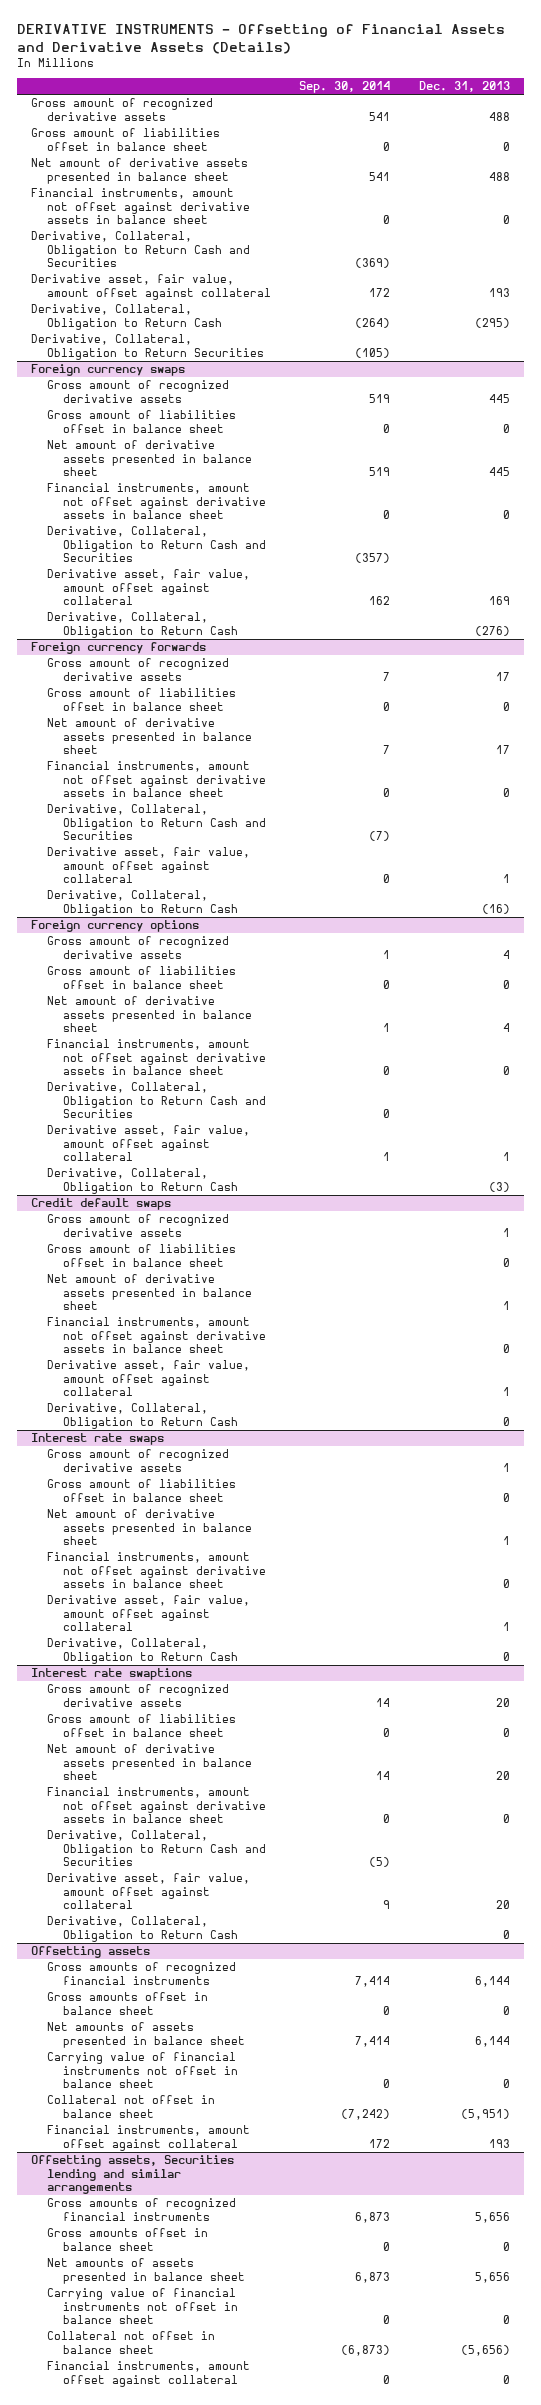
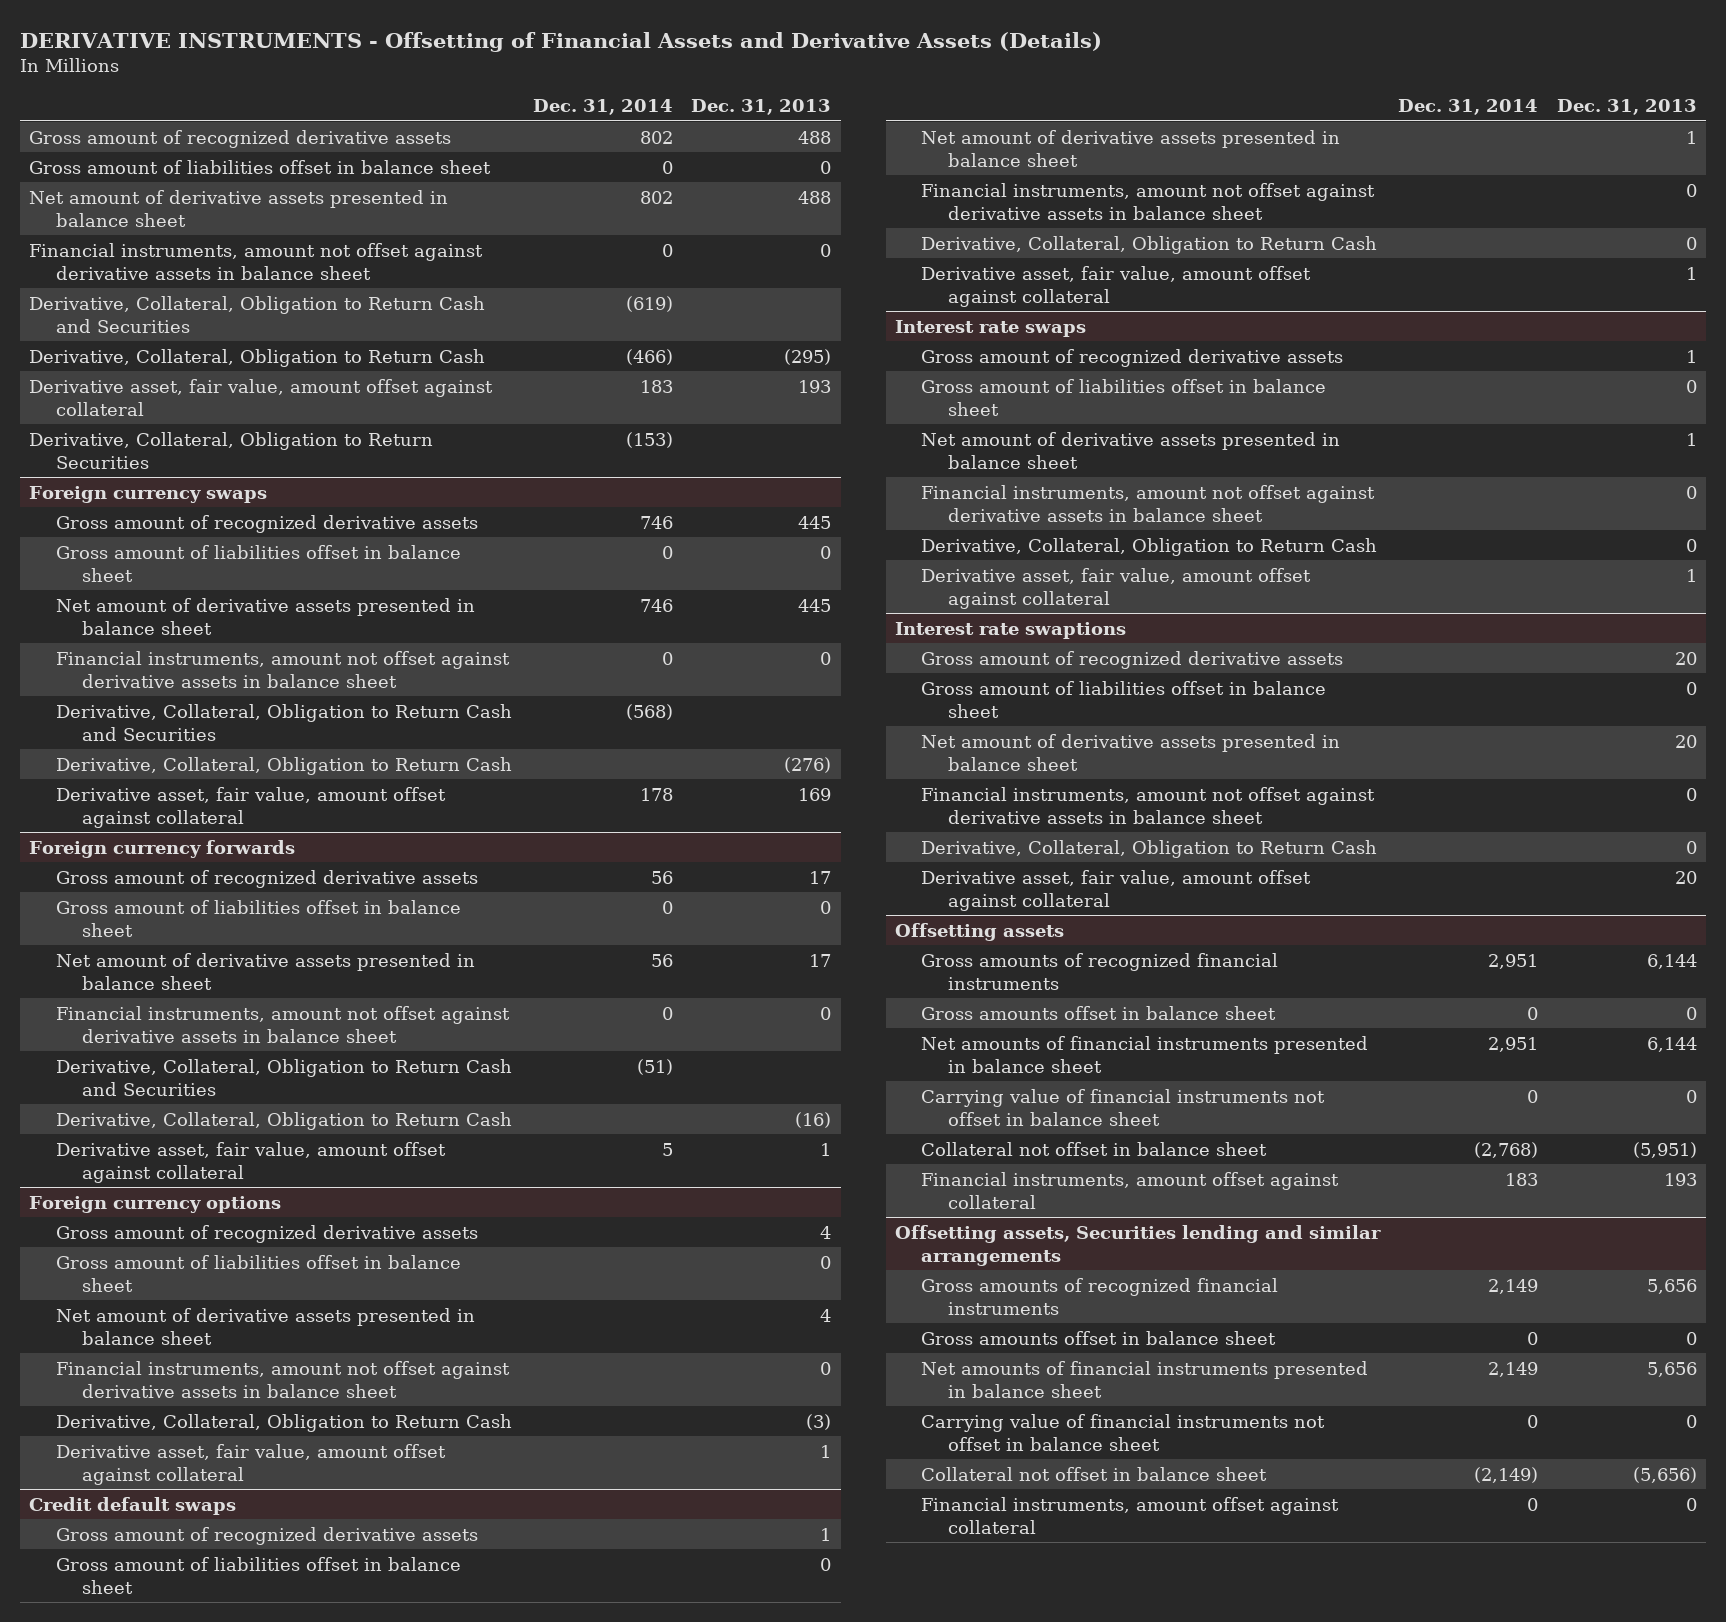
[299,81,391,94] Sep. 30, 2014 -> none
none -> [532,99,673,116] Dec. 31, 2014
[31,274,272,300] Derivative asset, fair value, amount offset against collateral -> [29,378,494,416] Derivative asset, fair value, amount offset against collateral
[47,569,251,606] Derivative asset, fair value, amount offset against collateral -> [55,786,446,828] Derivative asset, fair value, amount offset against collateral
[47,847,251,884] Derivative asset, fair value, amount offset against collateral -> [55,1141,446,1183] Derivative asset, fair value, amount offset against collateral
[47,1082,266,1119] Derivative, Collateral, Obligation to Return Cash and Securities -> none
[47,1125,251,1162] Derivative asset, fair value, amount offset against collateral -> [55,1443,446,1485] Derivative asset, fair value, amount offset against collateral
[47,1360,251,1397] Derivative asset, fair value, amount offset against collateral -> [921,265,1312,307] Derivative asset, fair value, amount offset against collateral
[47,1595,251,1632] Derivative asset, fair value, amount offset against collateral -> [921,567,1312,609] Derivative asset, fair value, amount offset against collateral
[47,1830,266,1867] Derivative, Collateral, Obligation to Return Cash and Securities -> none
[47,1873,251,1910] Derivative asset, fair value, amount offset against collateral -> [921,869,1312,911] Derivative asset, fair value, amount offset against collateral
[47,2022,245,2048] Net amounts of assets presented in balance sheet -> [921,1035,1369,1073] Net amounts of financial instruments presented in balance sheet
[47,2258,245,2284] Net amounts of assets presented in balance sheet -> [921,1360,1369,1398] Net amounts of financial instruments presented in balance sheet

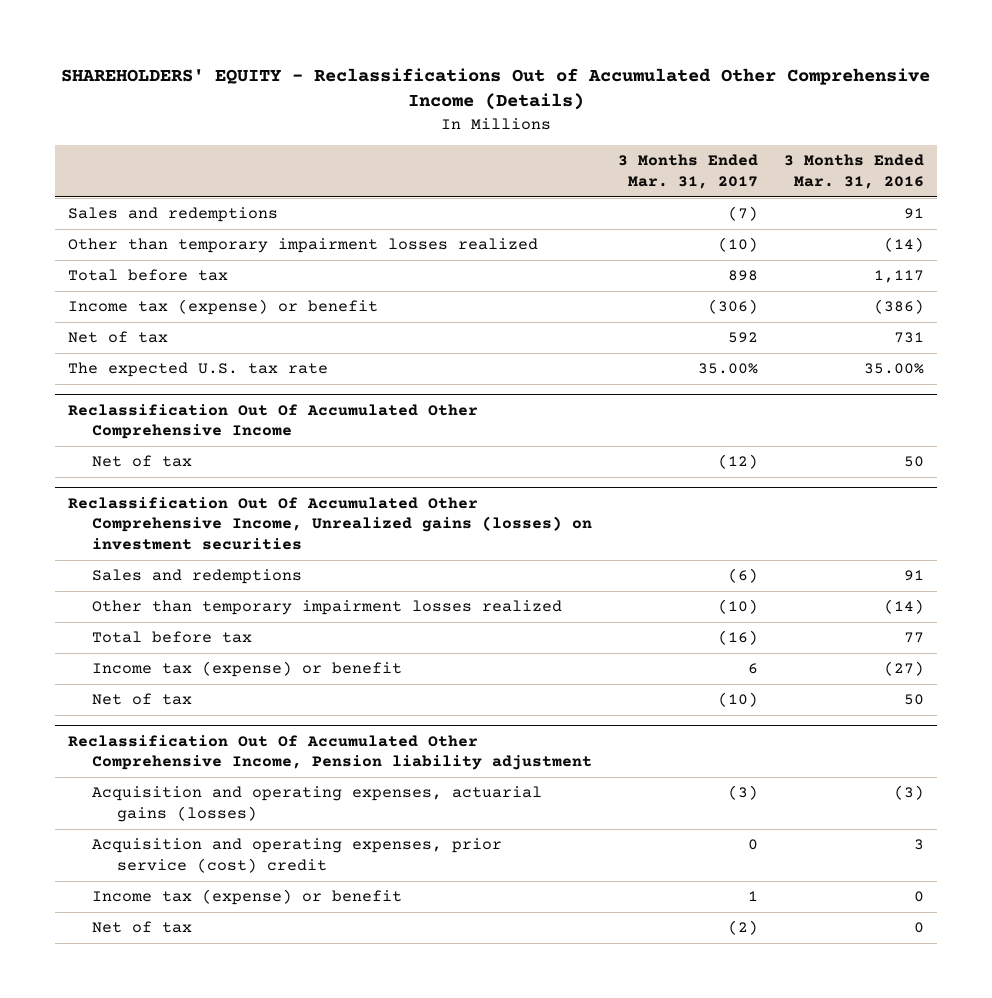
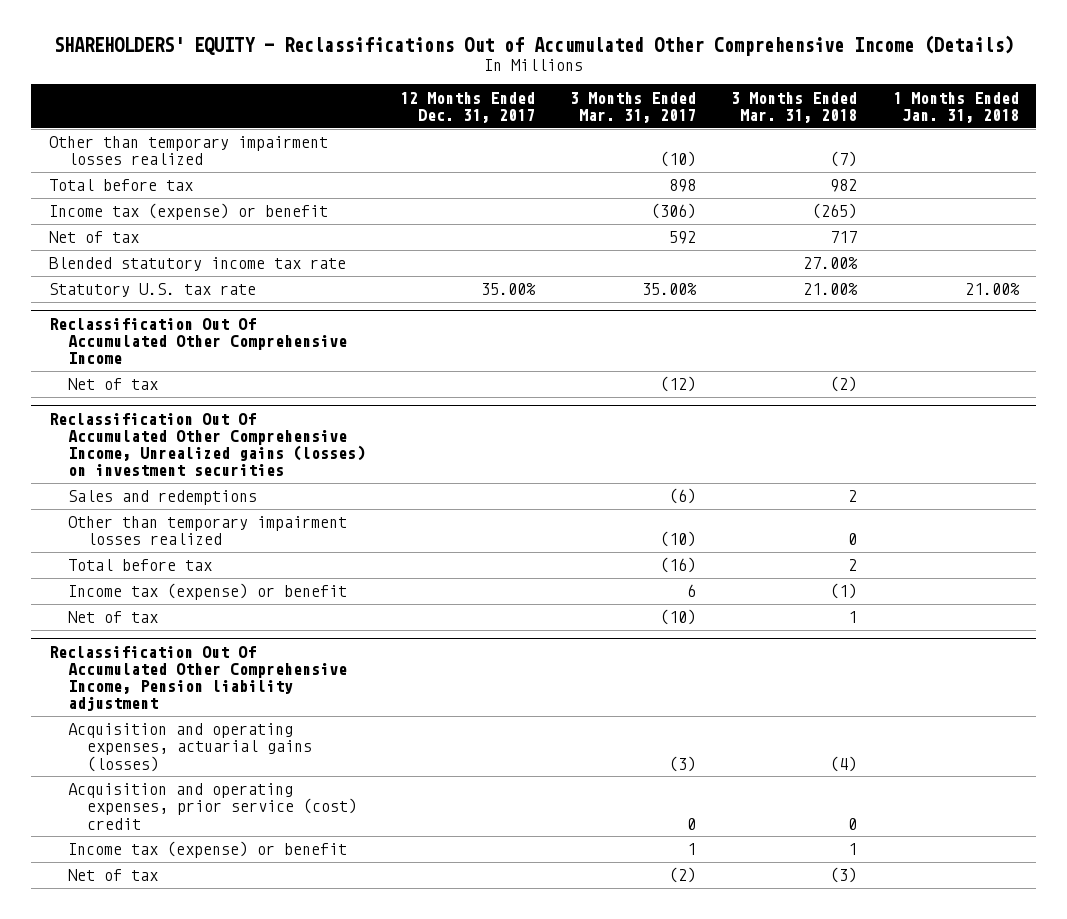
[784,154,925,190] 3 Months Ended Mar. 31, 2016 -> none
none -> [399,91,535,123] 12 Months Ended Dec. 31, 2017
none -> [731,91,858,123] 3 Months Ended Mar. 31, 2018
none -> [892,91,1019,123] 1 Months Ended Jan. 31, 2018
[67,207,278,223] Sales and redemptions -> none
none -> [48,257,346,272] Blended statutory income tax rate
[67,362,328,378] The expected U.S. tax rate -> [48,283,256,298] Statutory U.S. tax rate

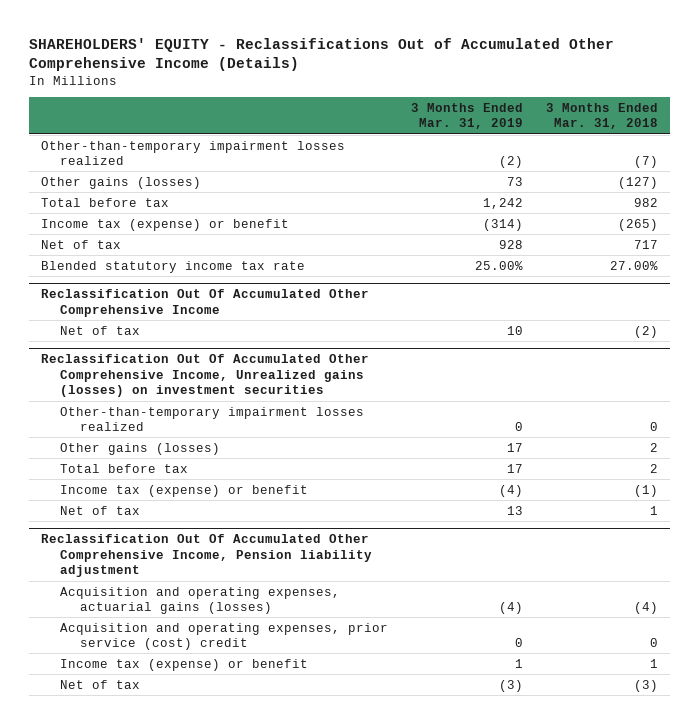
[399,91,535,123] 12 Months Ended Dec. 31, 2017 -> none
[570,91,697,123] 3 Months Ended Mar. 31, 2017 -> none
[892,91,1019,123] 1 Months Ended Jan. 31, 2018 -> none
none -> [411,102,524,130] 3 Months Ended Mar. 31, 2019
[48,136,328,166] Other than temporary impairment losses realized -> [40,140,345,166] Other-than-temporary impairment losses realized
none -> [40,176,201,189] Other gains (losses)
[48,283,256,298] Statutory U.S. tax rate -> none
[67,490,257,506] Sales and redemptions -> none
[67,516,347,546] Other than temporary impairment losses realized -> [60,406,365,432] Other-than-temporary impairment losses realized
none -> [60,442,221,455] Other gains (losses)

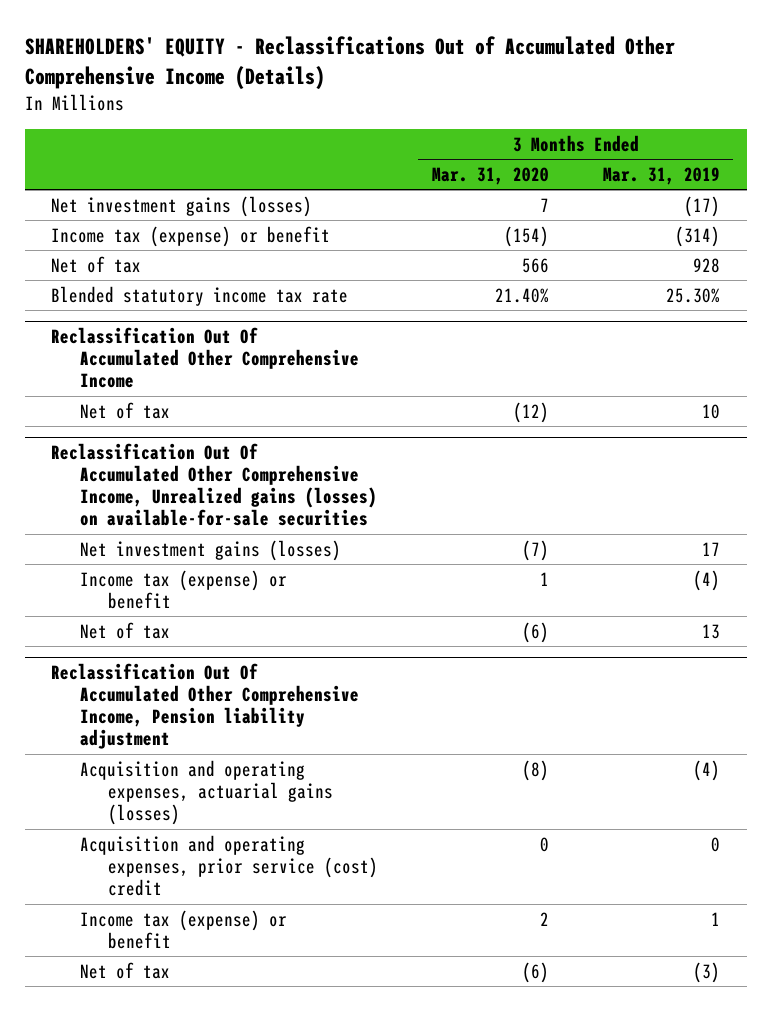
[546,102,659,130] 3 Months Ended Mar. 31, 2018 -> none
none -> [431,167,549,186] Mar. 31, 2020
[40,140,345,166] Other-than-temporary impairment losses realized -> none
[40,176,201,189] Other gains (losses) -> none
[40,197,169,207] Total before tax -> none
none -> [51,195,313,217] Net investment gains (losses)
[475,260,524,270] 25.00% -> [665,287,720,303] 25.30%
[60,406,365,432] Other-than-temporary impairment losses realized -> none
[60,442,221,455] Other gains (losses) -> none
[60,463,189,473] Total before tax -> none
[40,354,369,398] Reclassification Out Of Accumulated Other Comprehensive Income, Unrealized gains (losses) on investment securities -> [51,442,377,527] Reclassification Out Of Accumulated Other Comprehensive Income, Unrealized gains (losses) on available-for-sale securities
none -> [79,539,341,561] Net investment gains (losses)

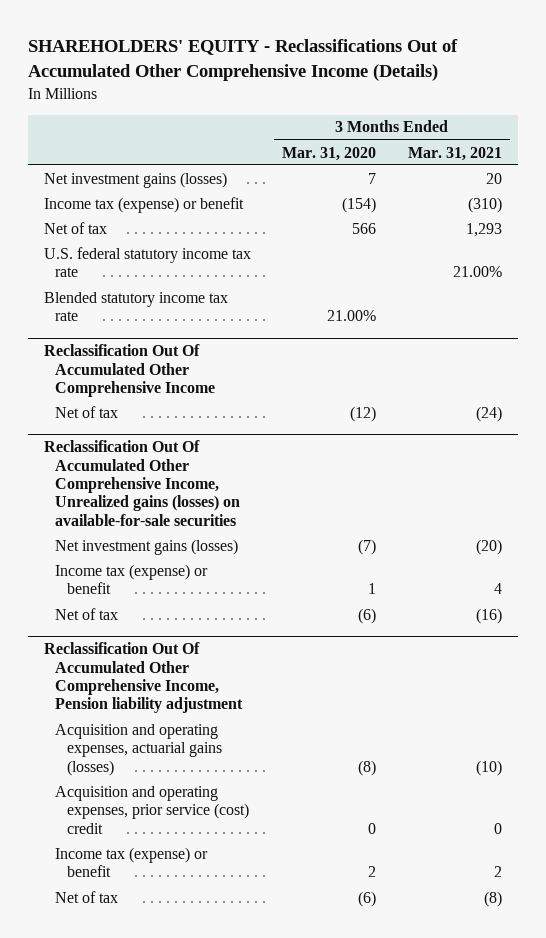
[602,167,720,186] Mar. 31, 2019 -> none
none -> [408,146,503,161] Mar. 31, 2021
none -> [43,246,251,278] U.S. federal statutory income tax rate
[494,287,549,303] 21.40% -> [327,310,377,322] 21.00%

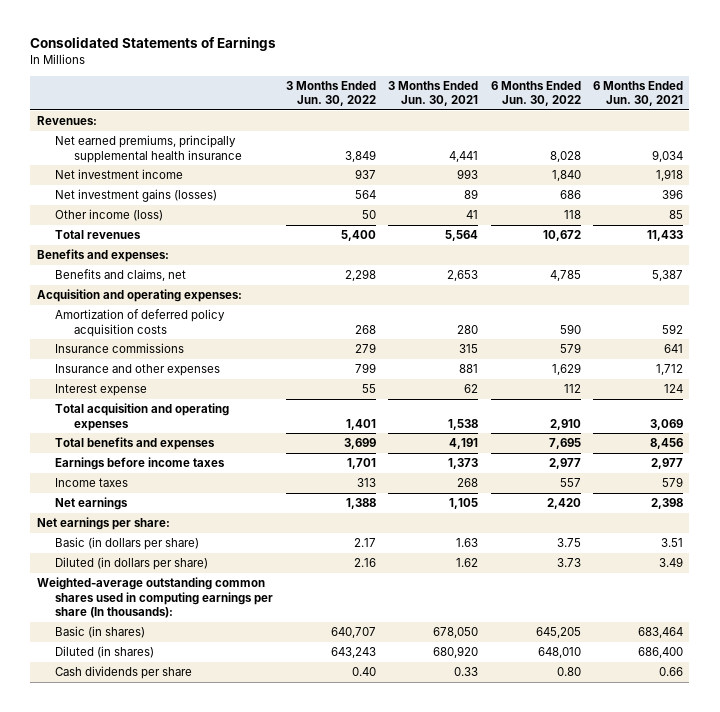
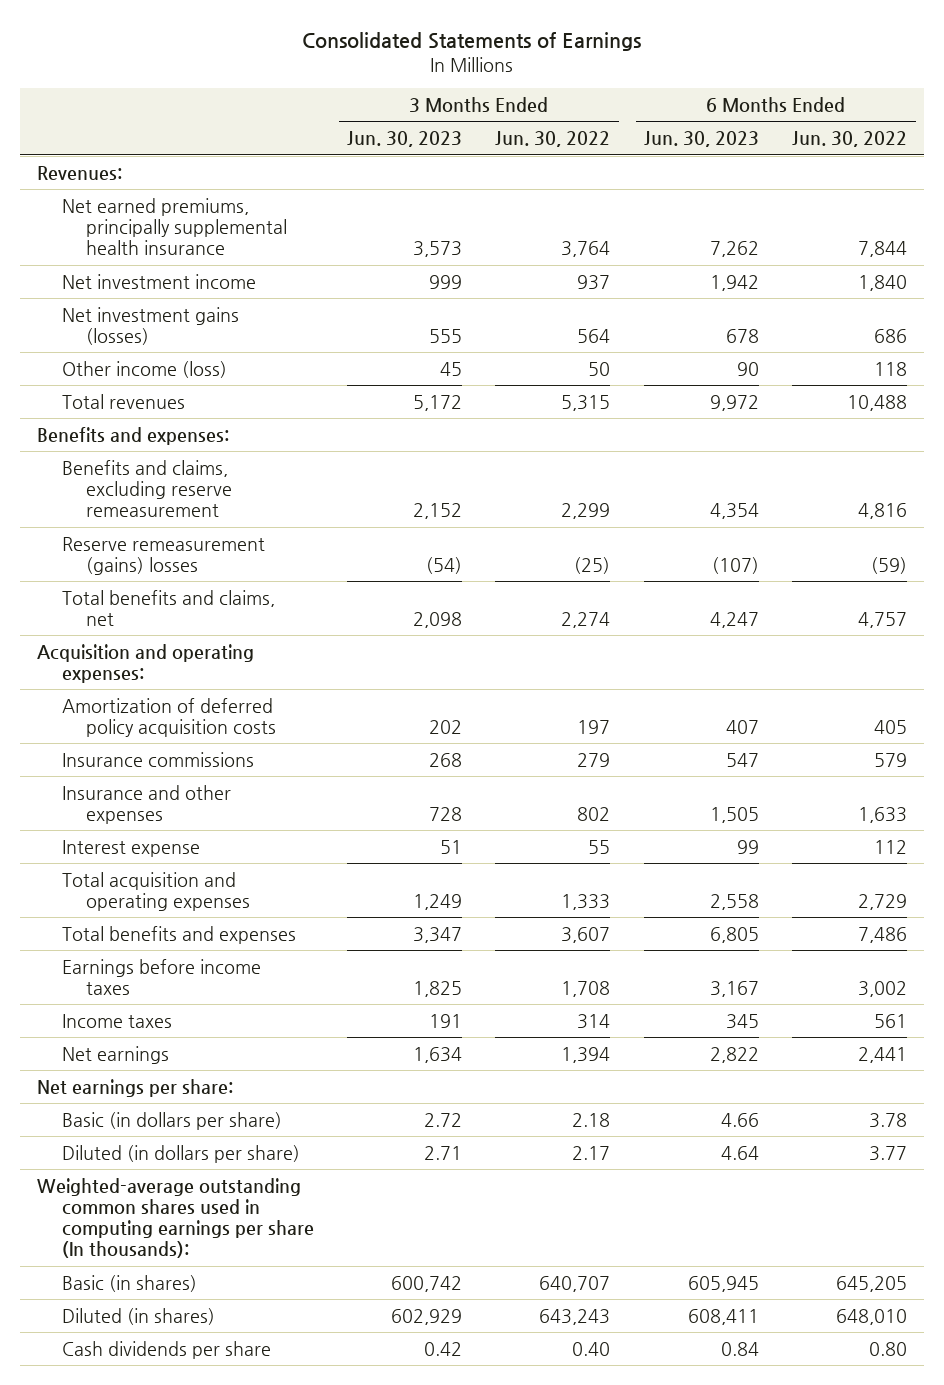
[388,80,479,107] 3 Months Ended Jun. 30, 2021 -> none
[593,80,684,107] 6 Months Ended Jun. 30, 2021 -> none
none -> [346,131,462,148] Jun. 30, 2023
none -> [643,131,759,148] Jun. 30, 2023
[344,149,376,162] 3,849 -> [561,241,611,258] 3,764
[549,150,581,162] 8,028 -> [858,241,908,258] 7,844
[340,230,376,242] 5,400 -> [561,394,611,411] 5,315
[542,230,581,242] 10,672 -> [847,394,908,411] 10,488
none -> [61,459,233,518] Benefits and claims, excluding reserve remeasurement
none -> [61,536,265,576] Reserve remeasurement (gains) losses
[55,269,187,282] Benefits and claims, net -> [61,589,275,627] Total benefits and claims, net
[344,269,376,282] 2,298 -> [561,612,611,629] 2,274
[549,270,581,282] 4,785 -> [858,612,908,629] 4,757
[354,324,376,334] 268 -> [577,720,611,735] 197
[559,323,581,334] 590 -> [874,720,908,735] 405
[354,363,376,374] 799 -> [577,807,611,822] 802
[551,363,581,376] 1,629 -> [858,807,908,824] 1,633
[345,418,376,430] 1,401 -> [561,894,611,911] 1,333
[549,418,581,430] 2,910 -> [858,894,908,911] 2,729
[343,438,376,450] 3,699 -> [561,926,611,943] 3,607
[548,438,581,450] 7,695 -> [858,926,908,943] 7,486
[346,458,376,470] 1,701 -> [561,981,611,998] 1,708
[548,458,581,470] 2,977 -> [858,981,908,998] 3,002
[356,478,376,488] 313 -> [577,1013,611,1029] 314
[559,478,581,488] 557 -> [874,1013,908,1028] 561
[345,498,376,510] 1,388 -> [561,1046,611,1063] 1,394
[546,498,581,510] 2,420 -> [858,1046,908,1063] 2,441
[353,538,376,548] 2.17 -> [572,1112,611,1127] 2.18
[556,538,581,548] 3.75 -> [869,1112,908,1128] 3.78
[353,558,376,568] 2.16 -> [572,1145,611,1160] 2.17
[556,558,581,568] 3.73 -> [869,1145,908,1161] 3.77

